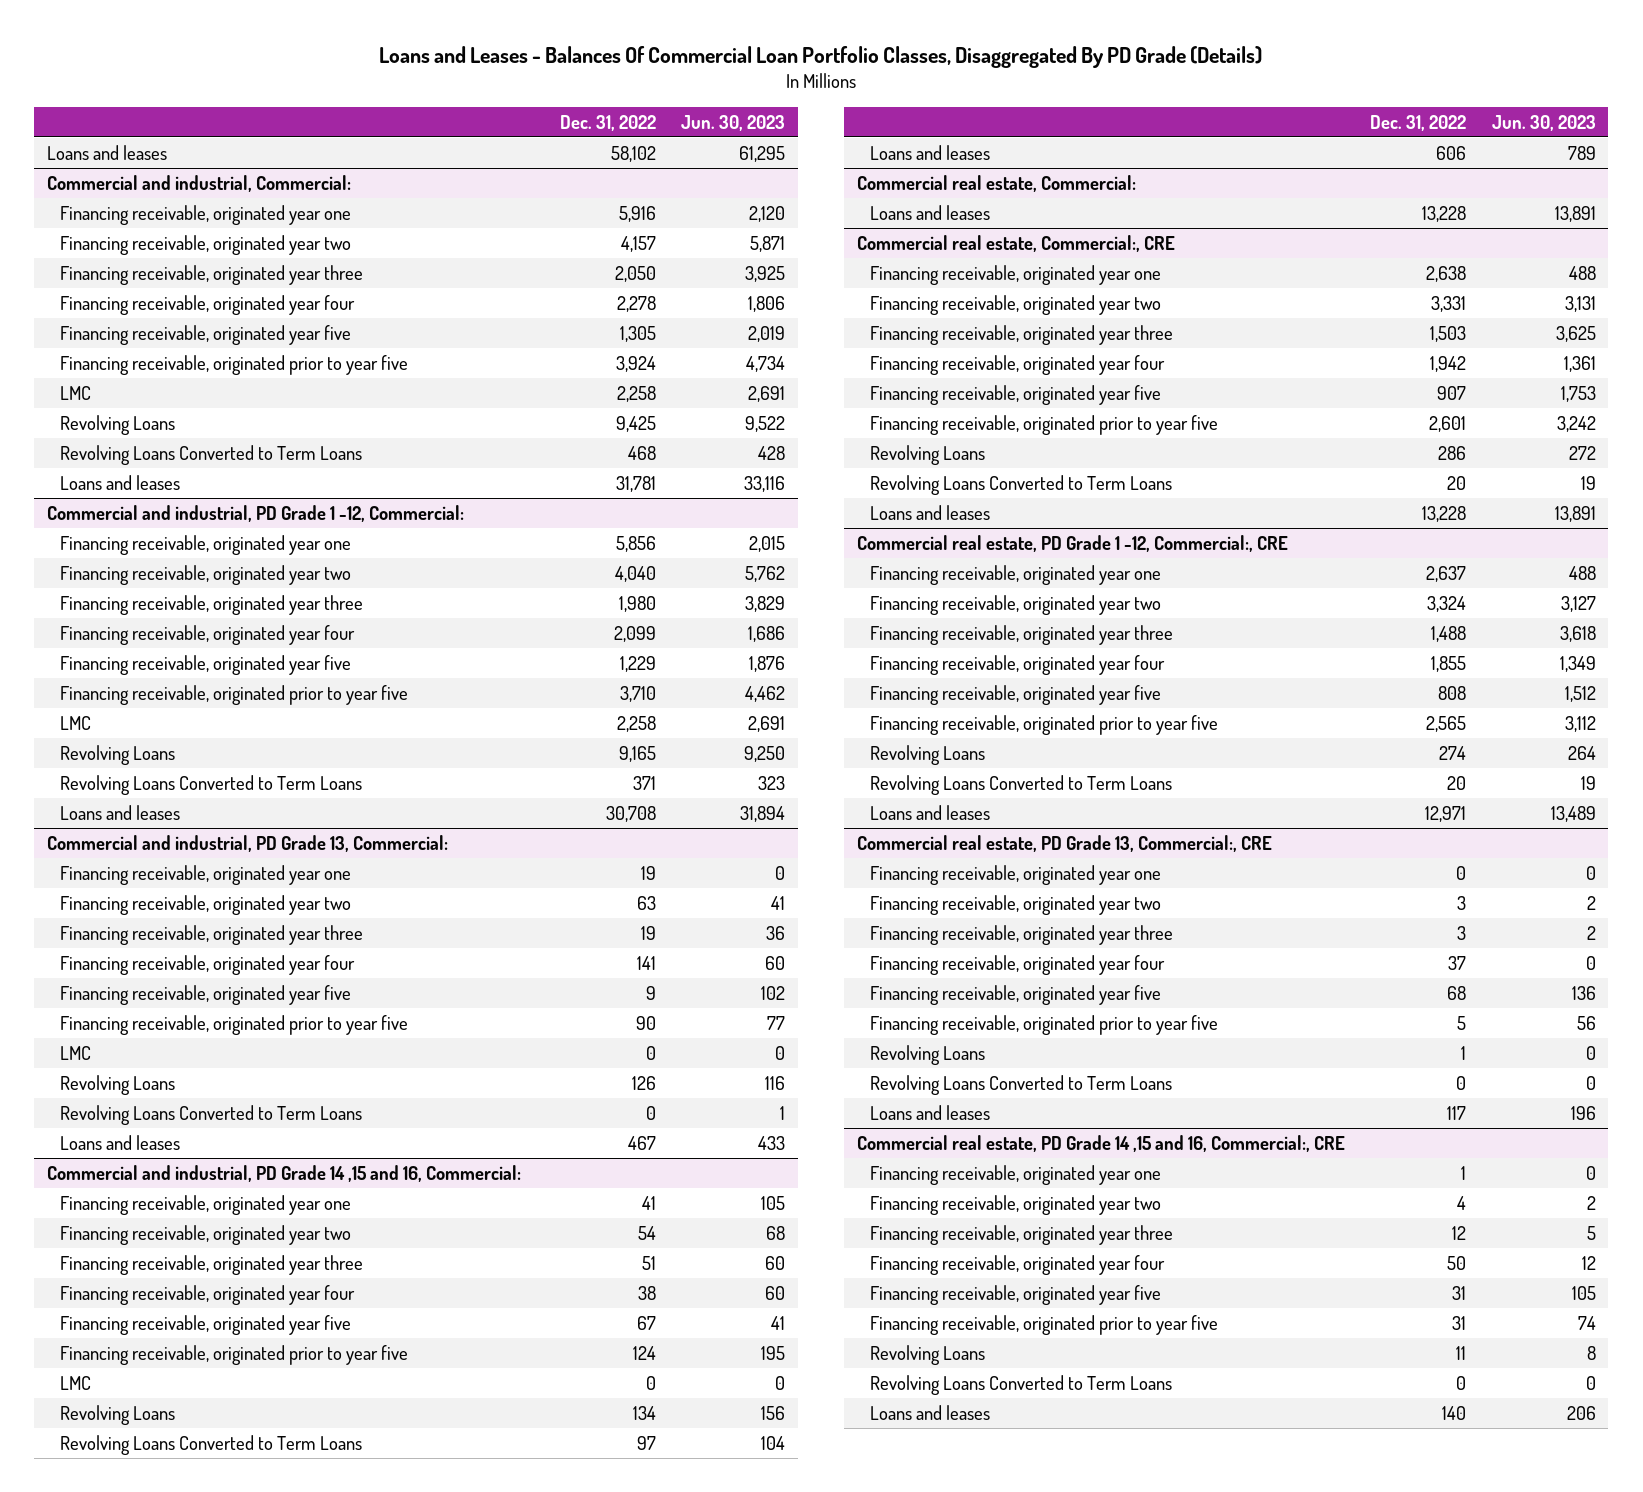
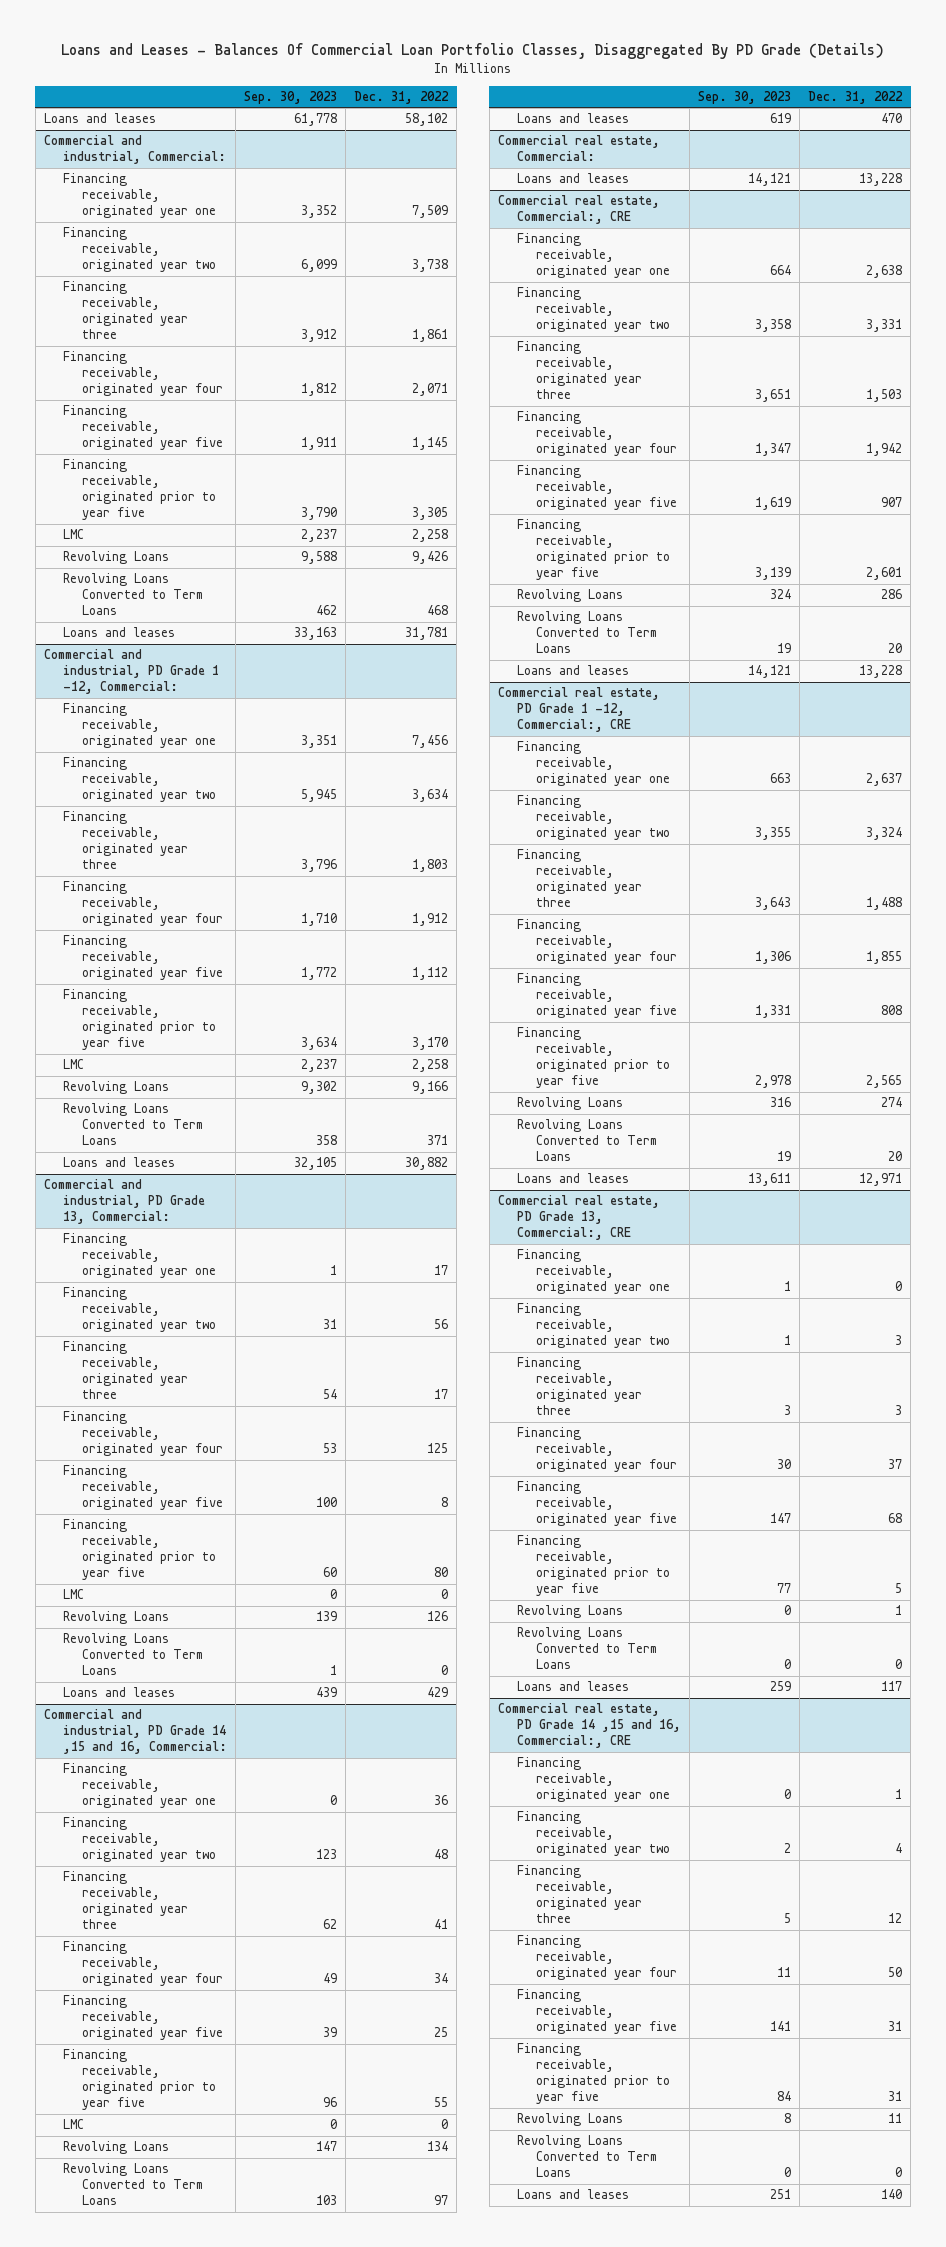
[681,114,786,131] Jun. 30, 2023 -> none
none -> [243,90,337,104] Sep. 30, 2023
[619,205,657,222] 5,916 -> [412,205,449,219] 7,509
[621,235,657,252] 4,157 -> [412,259,449,273] 3,738
[615,265,657,282] 2,050 -> [412,329,449,343] 1,861
[617,295,657,312] 2,278 -> [412,383,449,397] 2,071
[620,325,657,342] 1,305 -> [412,437,449,451] 1,145
[616,355,657,372] 3,924 -> [412,507,449,521] 3,305
[616,415,657,432] 9,425 -> [412,551,449,565] 9,426
[616,535,657,552] 5,856 -> [412,735,449,749] 7,456
[615,565,657,582] 4,040 -> [412,789,449,803] 3,634
[619,595,657,612] 1,980 -> [412,859,449,873] 1,803
[614,625,657,642] 2,099 -> [412,913,449,927] 1,912
[620,655,657,672] 1,229 -> [412,967,449,981] 1,112
[620,685,657,702] 3,710 -> [412,1037,449,1051] 3,170
[619,745,657,762] 9,165 -> [412,1081,449,1095] 9,166
[606,805,657,822] 30,708 -> [405,1157,449,1171] 30,882
[641,865,657,880] 19 -> [434,1265,449,1276] 17
[637,895,657,910] 63 -> [434,1319,449,1330] 56
[641,925,657,940] 19 -> [434,1389,449,1400] 17
[637,955,657,970] 141 -> [427,1443,449,1454] 125
[646,985,657,1000] 9 -> [441,1497,449,1508] 8
[636,1015,657,1030] 90 -> [434,1567,449,1578] 80
[628,1135,657,1150] 467 -> [427,1687,449,1698] 429
[642,1195,657,1210] 41 -> [434,1795,449,1806] 36
[638,1225,657,1240] 54 -> [434,1849,449,1860] 48
[642,1255,657,1270] 51 -> [434,1919,449,1930] 41
[638,1285,657,1300] 38 -> [434,1973,449,1984] 34
[637,1315,657,1330] 67 -> [434,2027,449,2038] 25
[633,1345,657,1360] 124 -> [434,2097,449,2108] 55
[1436,145,1467,160] 606 -> [881,113,903,124] 470

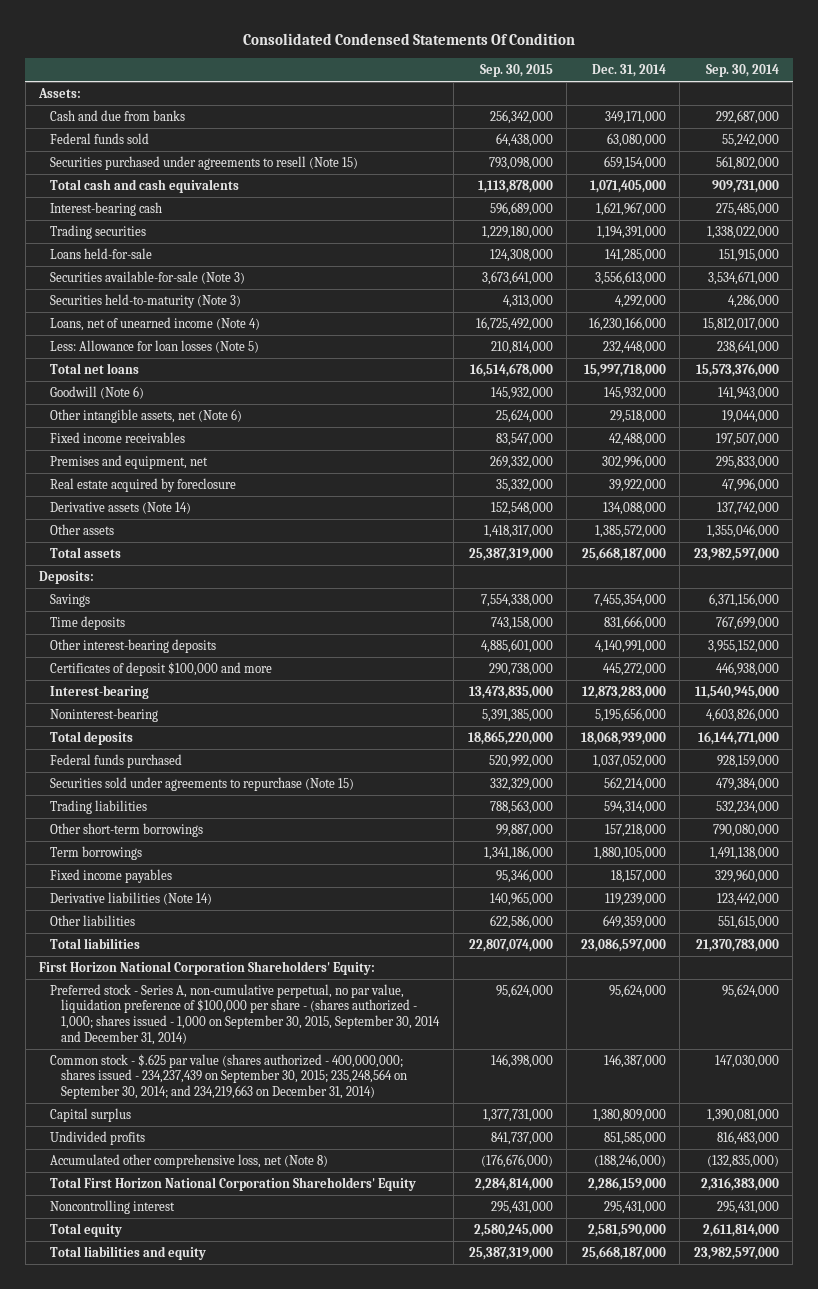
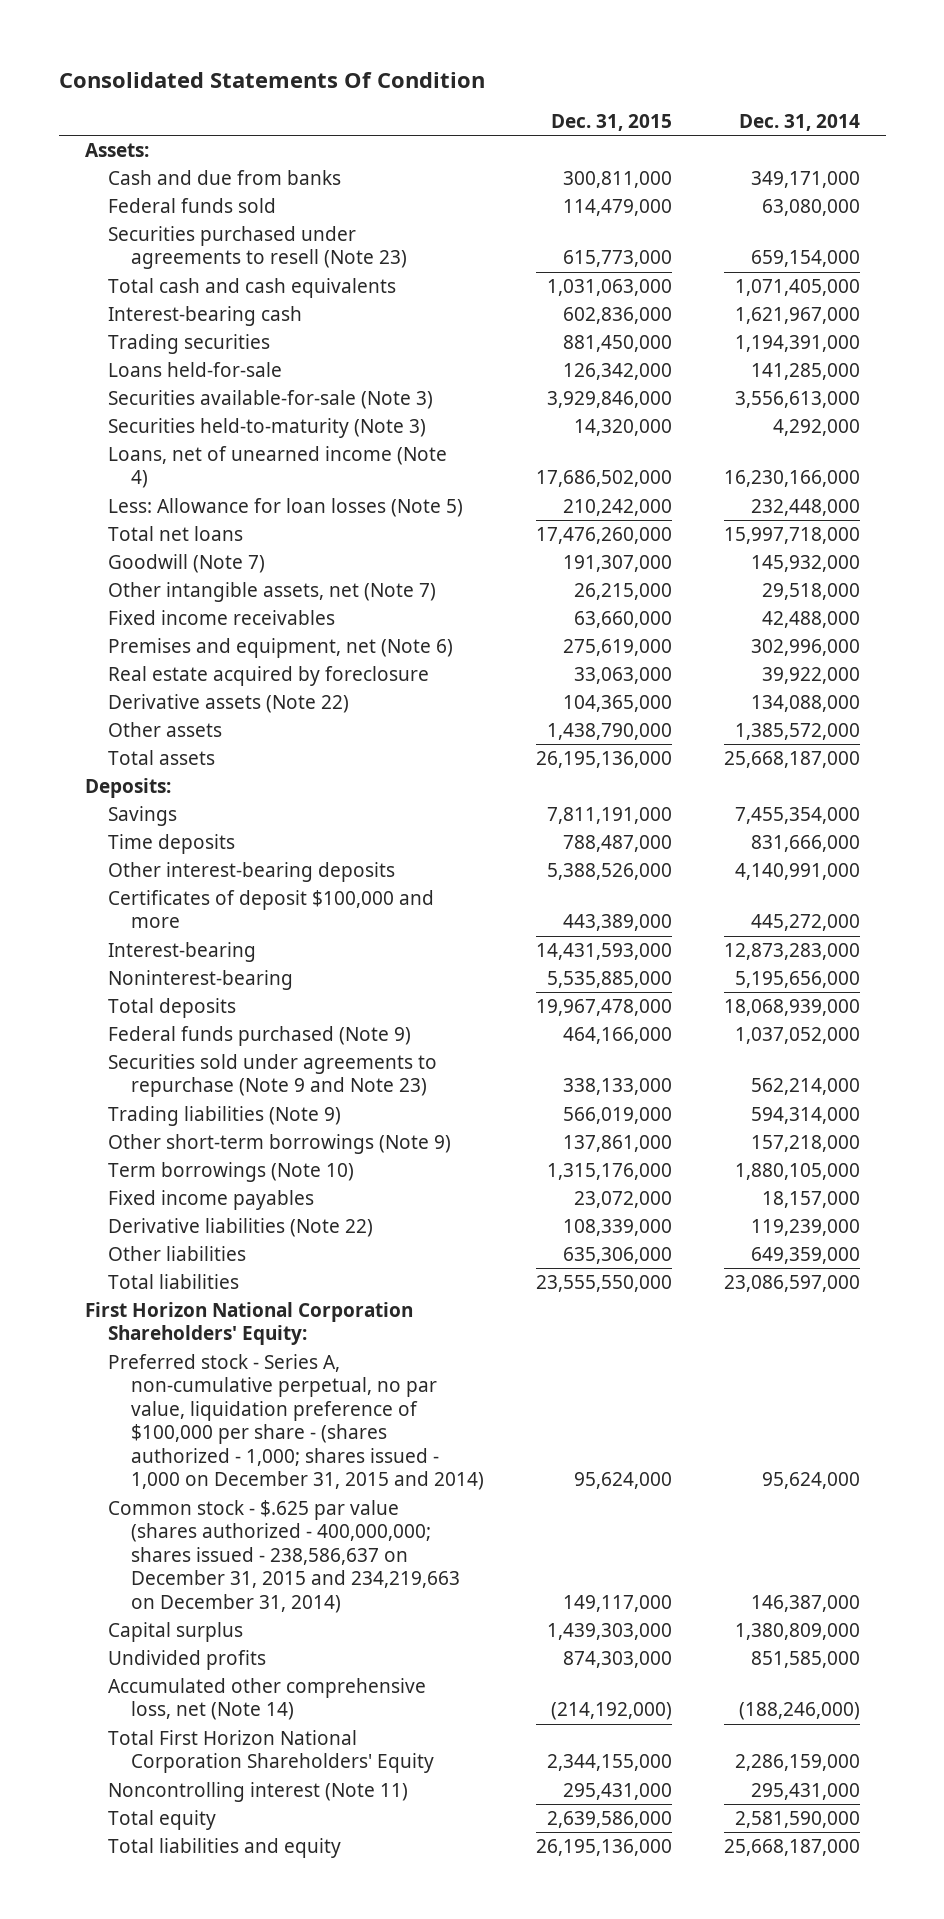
[243,33,576,46] Consolidated Condensed Statements Of Condition -> [58,72,485,89] Consolidated Statements Of Condition
[479,63,553,77] Sep. 30, 2015 -> none
[705,63,779,77] Sep. 30, 2014 -> none
none -> [551,113,673,131] Dec. 31, 2015
[50,155,359,170] Securities purchased under agreements to resell (Note 15) -> [108,225,408,270] Securities purchased under agreements to resell (Note 23)
[50,385,145,399] Goodwill (Note 6) -> [108,553,266,573] Goodwill (Note 7)
[50,408,243,423] Other intangible assets, net (Note 6) -> [108,581,437,602] Other intangible assets, net (Note 7)
[50,454,209,469] Premises and equipment, net -> [108,637,454,658] Premises and equipment, net (Note 6)
[50,501,192,514] Derivative assets (Note 14) -> [108,693,350,713] Derivative assets (Note 22)
[50,753,183,768] Federal funds purchased -> [108,1025,412,1046] Federal funds purchased (Note 9)
[50,776,355,791] Securities sold under agreements to repurchase (Note 15) -> [108,1053,438,1098] Securities sold under agreements to repurchase (Note 9 and Note 23)
[50,799,148,814] Trading liabilities -> [108,1105,342,1126] Trading liabilities (Note 9)
[50,822,204,837] Other short-term borrowings -> [108,1133,452,1154] Other short-term borrowings (Note 9)
[50,845,143,860] Term borrowings -> [108,1161,355,1182] Term borrowings (Note 10)
[50,891,213,905] Derivative liabilities (Note 14) -> [108,1217,374,1237] Derivative liabilities (Note 22)
[50,983,441,1045] Preferred stock - Series A, non-cumulative perpetual, no par value, liquidation preference of $100,000 per share - (shares authorized - 1,000; shares issued - 1,000 on September 30, 2015, September 30, 2014 and December 31, 2014) -> [108,1353,485,1491] Preferred stock - Series A, non-cumulative perpetual, no par value, liquidation preference of $100,000 per share - (shares authorized - 1,000; shares issued - 1,000 on December 31, 2015 and 2014)
[50,1053,408,1100] Common stock - $.625 par value (shares authorized - 400,000,000; shares issued - 234,237,439 on September 30, 2015; 235,248,564 on September 30, 2014; and 234,219,663 on December 31, 2014) -> [108,1499,461,1613] Common stock - $.625 par value (shares authorized - 400,000,000; shares issued - 238,586,637 on December 31, 2015 and 234,219,663 on December 31, 2014)
[50,1153,329,1168] Accumulated other comprehensive loss, net (Note 8) -> [108,1677,427,1721] Accumulated other comprehensive loss, net (Note 14)
[50,1199,176,1214] Noncontrolling interest -> [108,1781,409,1802] Noncontrolling interest (Note 11)

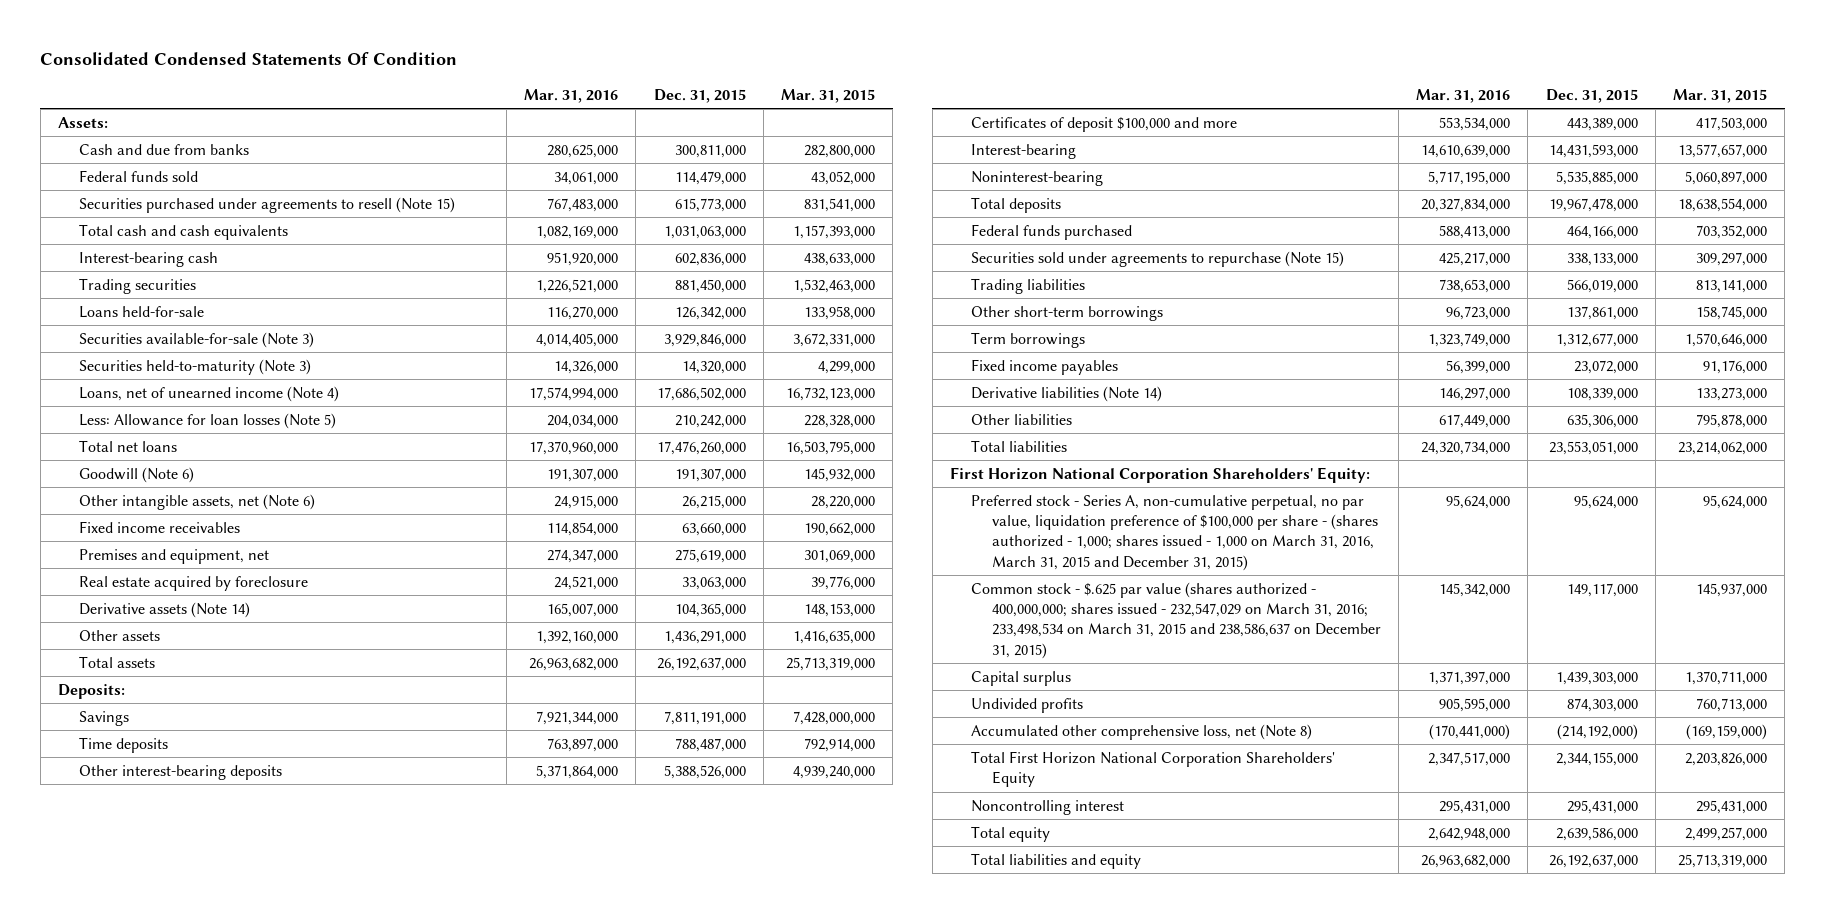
[58,72,485,89] Consolidated Statements Of Condition -> [40,51,458,65] Consolidated Condensed Statements Of Condition
[738,113,860,131] Dec. 31, 2014 -> none
none -> [524,88,619,103] Mar. 31, 2016
none -> [781,88,876,103] Mar. 31, 2015
[108,225,408,270] Securities purchased under agreements to resell (Note 23) -> [78,196,455,213] Securities purchased under agreements to resell (Note 15)
[108,553,266,573] Goodwill (Note 7) -> [78,466,194,483] Goodwill (Note 6)
[108,581,437,602] Other intangible assets, net (Note 7) -> [78,493,315,510] Other intangible assets, net (Note 6)
[108,637,454,658] Premises and equipment, net (Note 6) -> [78,548,269,564] Premises and equipment, net
[108,693,350,713] Derivative assets (Note 22) -> [78,601,250,618] Derivative assets (Note 14)
[547,722,673,740] 1,438,790,000 -> [663,630,746,644] 1,436,291,000
[536,750,673,768] 26,195,136,000 -> [656,656,746,671] 26,192,637,000
[108,1025,412,1046] Federal funds purchased (Note 9) -> [970,223,1132,240] Federal funds purchased
[108,1053,438,1098] Securities sold under agreements to repurchase (Note 9 and Note 23) -> [970,250,1344,267] Securities sold under agreements to repurchase (Note 15)
[108,1105,342,1126] Trading liabilities (Note 9) -> [970,277,1085,294] Trading liabilities
[108,1133,452,1154] Other short-term borrowings (Note 9) -> [970,305,1163,321] Other short-term borrowings
[108,1161,355,1182] Term borrowings (Note 10) -> [970,331,1085,348] Term borrowings
[547,1162,673,1180] 1,315,176,000 -> [1555,332,1638,347] 1,312,677,000
[108,1217,374,1237] Derivative liabilities (Note 22) -> [970,385,1162,402] Derivative liabilities (Note 14)
[536,1274,673,1292] 23,555,550,000 -> [1548,440,1638,455] 23,553,051,000
[108,1353,485,1491] Preferred stock - Series A, non-cumulative perpetual, no par value, liquidation preference of $100,000 per share - (shares authorized - 1,000; shares issued - 1,000 on December 31, 2015 and 2014) -> [970,494,1378,571] Preferred stock - Series A, non-cumulative perpetual, no par value, liquidation preference of $100,000 per share - (shares authorized - 1,000; shares issued - 1,000 on March 31, 2016, March 31, 2015 and December 31, 2015)
[108,1499,461,1613] Common stock - $.625 par value (shares authorized - 400,000,000; shares issued - 238,586,637 on December 31, 2015 and 234,219,663 on December 31, 2014) -> [970,581,1381,659] Common stock - $.625 par value (shares authorized - 400,000,000; shares issued - 232,547,029 on March 31, 2016; 233,498,534 on March 31, 2015 and 238,586,637 on December 31, 2015)
[108,1677,427,1721] Accumulated other comprehensive loss, net (Note 14) -> [970,723,1312,740] Accumulated other comprehensive loss, net (Note 8)
[108,1781,409,1802] Noncontrolling interest (Note 11) -> [970,799,1124,815] Noncontrolling interest
[536,1838,673,1856] 26,195,136,000 -> [1548,853,1638,868] 26,192,637,000

